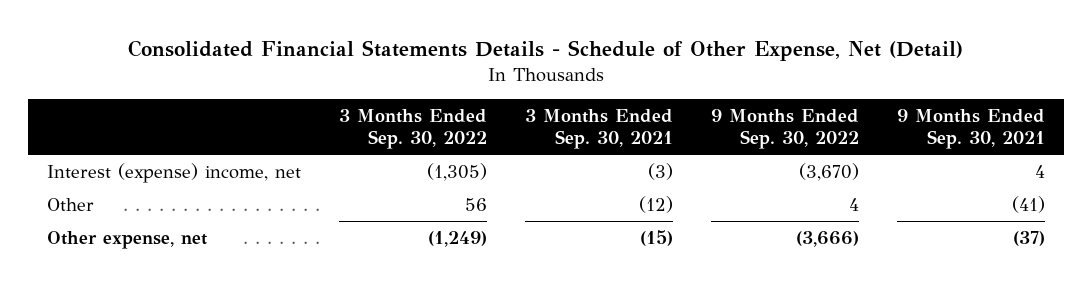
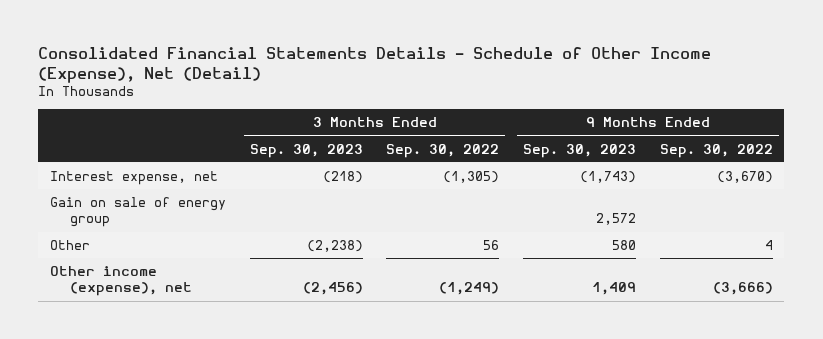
[127,40,963,62] Consolidated Financial Statements Details - Schedule of Other Expense, Net (Detail) -> [38,46,712,83] Consolidated Financial Statements Details - Schedule of Other Income (Expense), Net (Detail)
[524,108,673,150] 3 Months Ended Sep. 30, 2021 -> none
[896,108,1045,150] 9 Months Ended Sep. 30, 2021 -> none
none -> [249,143,363,158] Sep. 30, 2023
none -> [523,143,637,158] Sep. 30, 2023
[46,162,301,183] Interest (expense) income, net -> [50,171,219,186] Interest expense, net
none -> [50,197,227,228] Gain on sale of energy group
[46,230,207,249] Other expense, net -> [50,266,192,297] Other income (expense), net

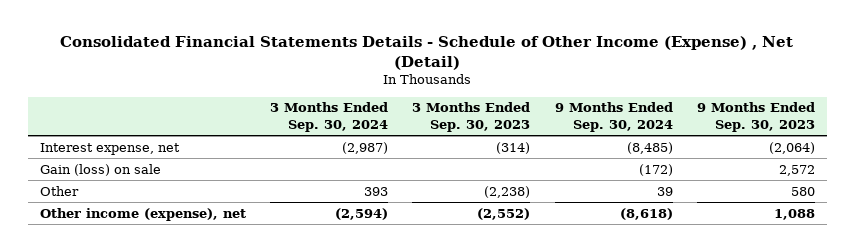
[38,46,712,83] Consolidated Financial Statements Details - Schedule of Other Income (Expense), Net (Detail) -> [60,36,794,71] Consolidated Financial Statements Details - Schedule of Other Income (Expense) , Net (Detail)
[386,143,500,158] Sep. 30, 2022 -> none
[659,143,773,158] Sep. 30, 2022 -> none
none -> [270,102,389,132] 3 Months Ended Sep. 30, 2024
none -> [554,102,673,132] 9 Months Ended Sep. 30, 2024
[322,171,363,184] (218) -> [496,141,531,154] (314)
[580,171,637,184] (1,743) -> [768,141,815,154] (2,064)
[50,197,227,228] Gain on sale of energy group -> [39,163,161,176] Gain (loss) on sale
[302,282,363,296] (2,456) -> [477,207,531,220] (2,552)
[592,282,637,296] 1,409 -> [773,208,815,220] 1,088

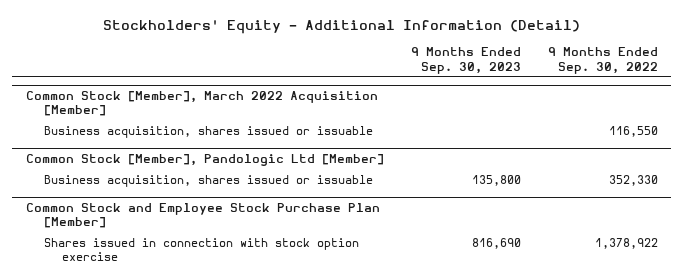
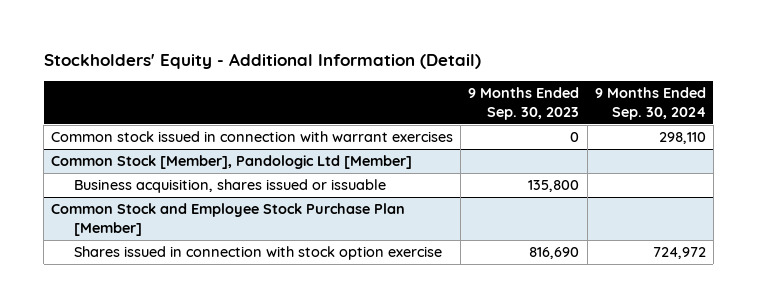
[547,47,658,74] 9 Months Ended Sep. 30, 2022 -> none
none -> [594,87,706,120] 9 Months Ended Sep. 30, 2024
[25,90,378,117] Common Stock [Member], March 2022 Acquisition [Member] -> none
[44,125,374,138] Business acquisition, shares issued or issuable -> none
none -> [51,131,454,143] Common stock issued in connection with warrant exercises

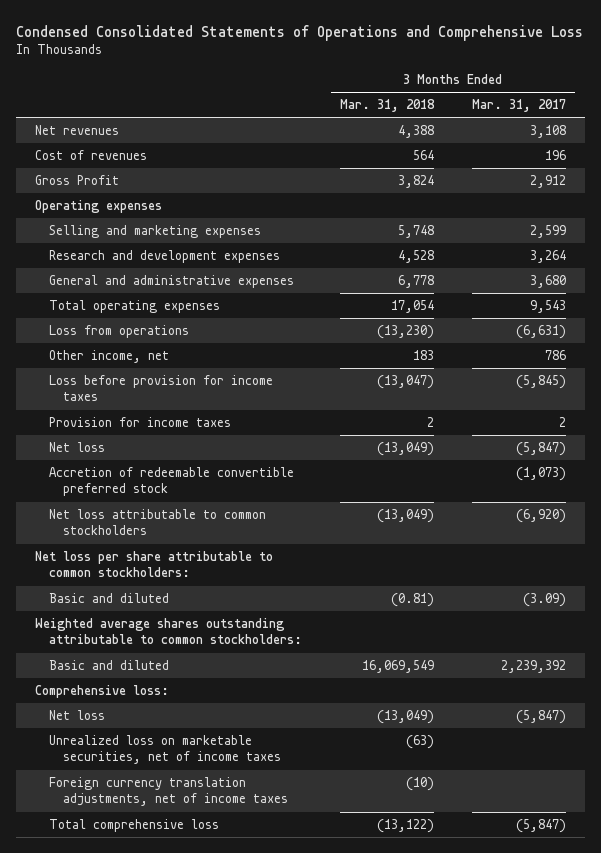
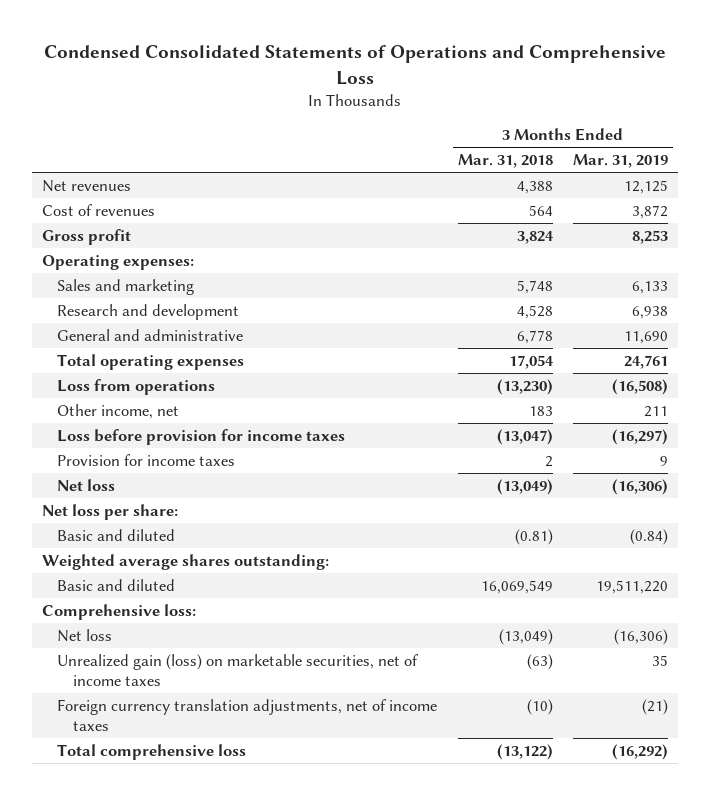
[471,99,566,113] Mar. 31, 2017 -> none
none -> [572,154,668,169] Mar. 31, 2019
[35,175,120,186] Gross Profit -> [42,228,132,245] Gross profit
[35,200,163,214] Operating expenses -> [42,254,195,270] Operating expenses:
[49,225,262,239] Selling and marketing expenses -> [57,278,195,295] Sales and marketing
[49,250,281,264] Research and development expenses -> [57,303,240,320] Research and development
[49,275,295,289] General and administrative expenses -> [57,328,244,341] General and administrative
[49,467,295,497] Accretion of redeemable convertible preferred stock -> none
[49,509,267,536] Net loss attributable to common stockholders -> none
[35,551,274,578] Net loss per share attributable to common stockholders: -> [42,503,179,520] Net loss per share:
[35,618,303,645] Weighted average shares outstanding attributable to common stockholders: -> [42,553,330,570] Weighted average shares outstanding:
[49,735,281,765] Unrealized loss on marketable securities, net of income taxes -> [57,653,419,686] Unrealized gain (loss) on marketable securities, net of income taxes

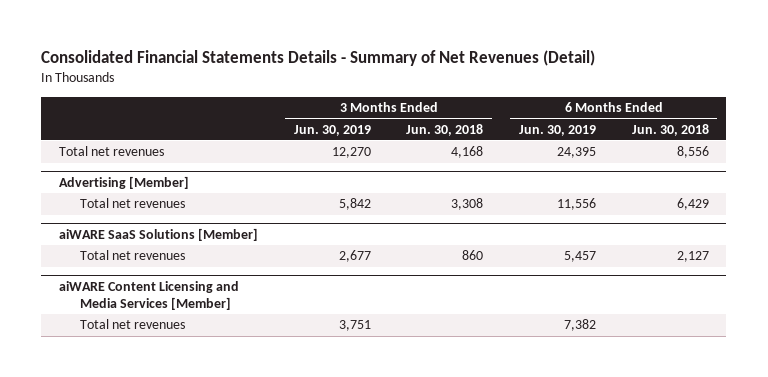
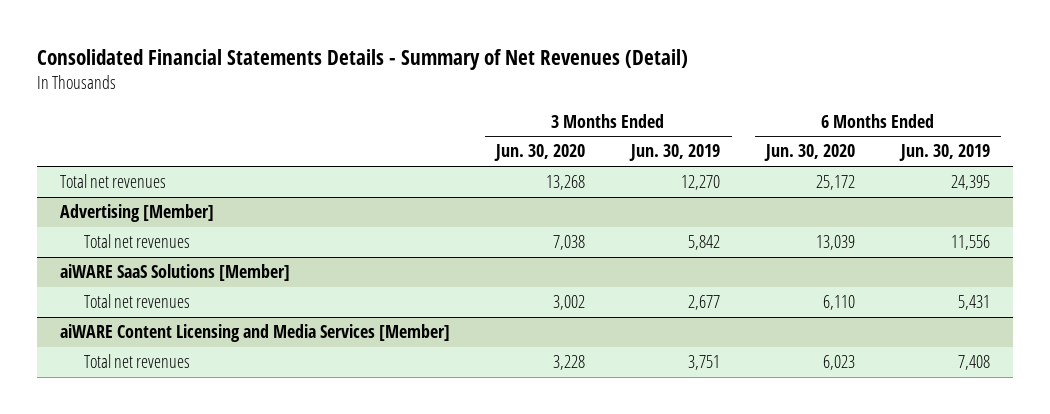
[406,123,484,136] Jun. 30, 2018 -> none
[631,123,709,136] Jun. 30, 2018 -> none
none -> [494,144,586,162] Jun. 30, 2020
none -> [764,144,856,162] Jun. 30, 2020
[563,251,596,263] 5,457 -> [957,295,990,311] 5,431
[563,319,596,332] 7,382 -> [957,355,990,371] 7,408

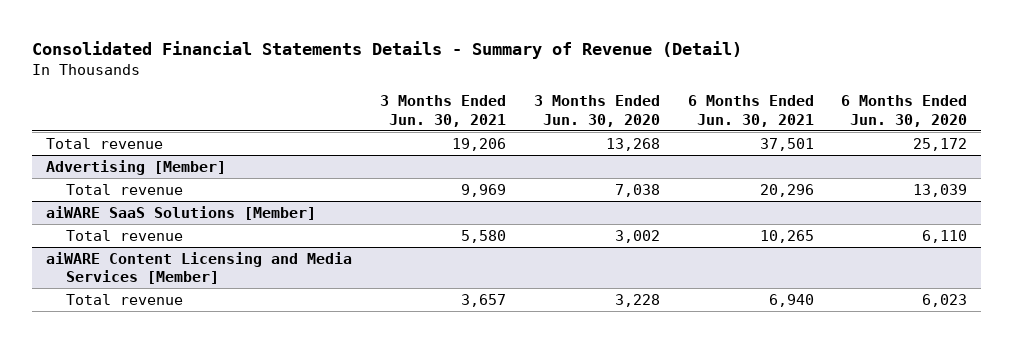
[37,48,689,70] Consolidated Financial Statements Details - Summary of Net Revenues (Detail) -> [32,40,743,59] Consolidated Financial Statements Details - Summary of Revenue (Detail)
[629,144,721,162] Jun. 30, 2019 -> none
[898,144,990,162] Jun. 30, 2019 -> none
none -> [379,95,506,127] 3 Months Ended Jun. 30, 2021
none -> [687,95,814,127] 6 Months Ended Jun. 30, 2021
[60,174,167,189] Total net revenues -> [46,137,164,149] Total revenue
[84,234,191,249] Total net revenues -> [65,183,183,195] Total revenue
[84,294,191,309] Total net revenues -> [65,229,183,241] Total revenue
[84,354,191,369] Total net revenues -> [65,293,183,305] Total revenue

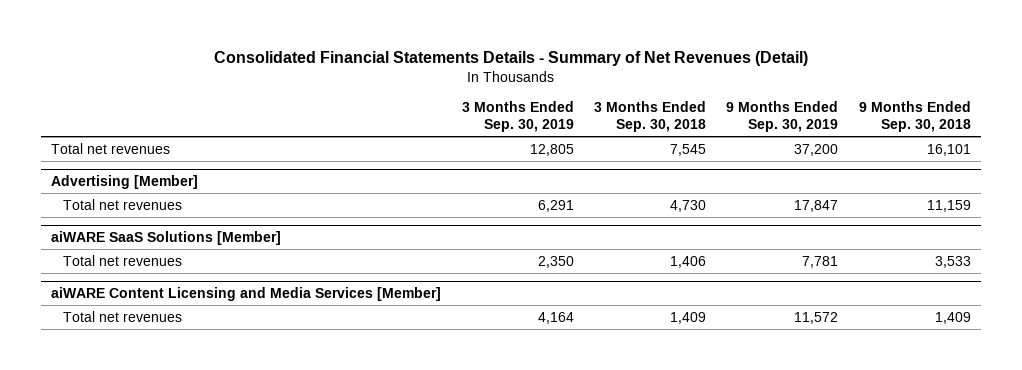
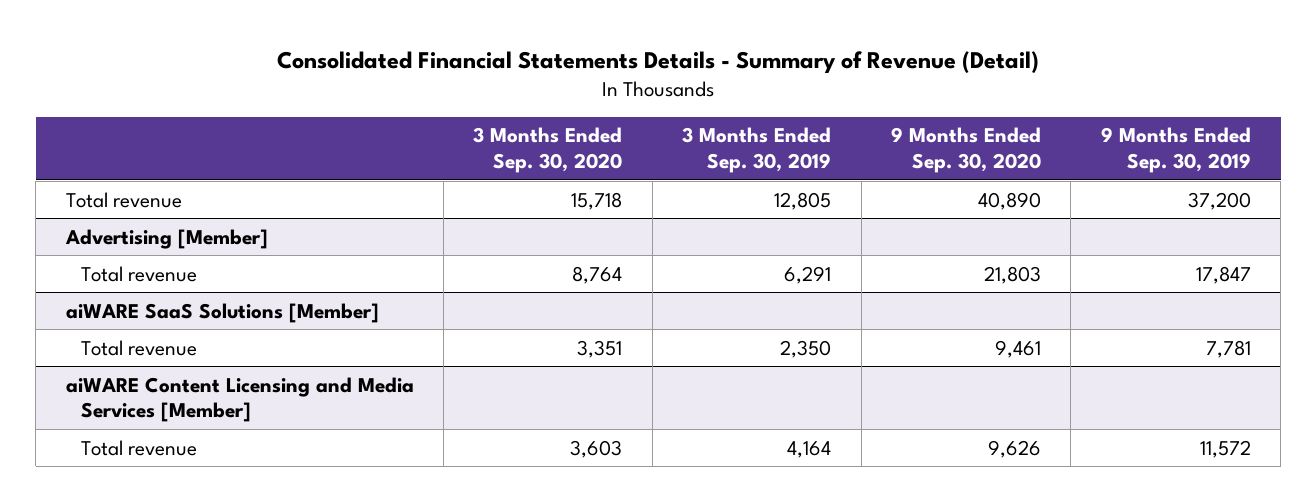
[213,50,808,66] Consolidated Financial Statements Details - Summary of Net Revenues (Detail) -> [277,51,1040,74] Consolidated Financial Statements Details - Summary of Revenue (Detail)
[593,101,706,133] 3 Months Ended Sep. 30, 2018 -> none
[858,101,971,133] 9 Months Ended Sep. 30, 2018 -> none
none -> [473,127,623,173] 3 Months Ended Sep. 30, 2020
none -> [891,127,1042,173] 9 Months Ended Sep. 30, 2020
[51,142,171,154] Total net revenues -> [65,191,182,208] Total revenue
[63,198,183,210] Total net revenues -> [81,265,198,282] Total revenue
[63,254,183,266] Total net revenues -> [81,339,198,356] Total revenue
[63,310,183,322] Total net revenues -> [81,439,198,456] Total revenue

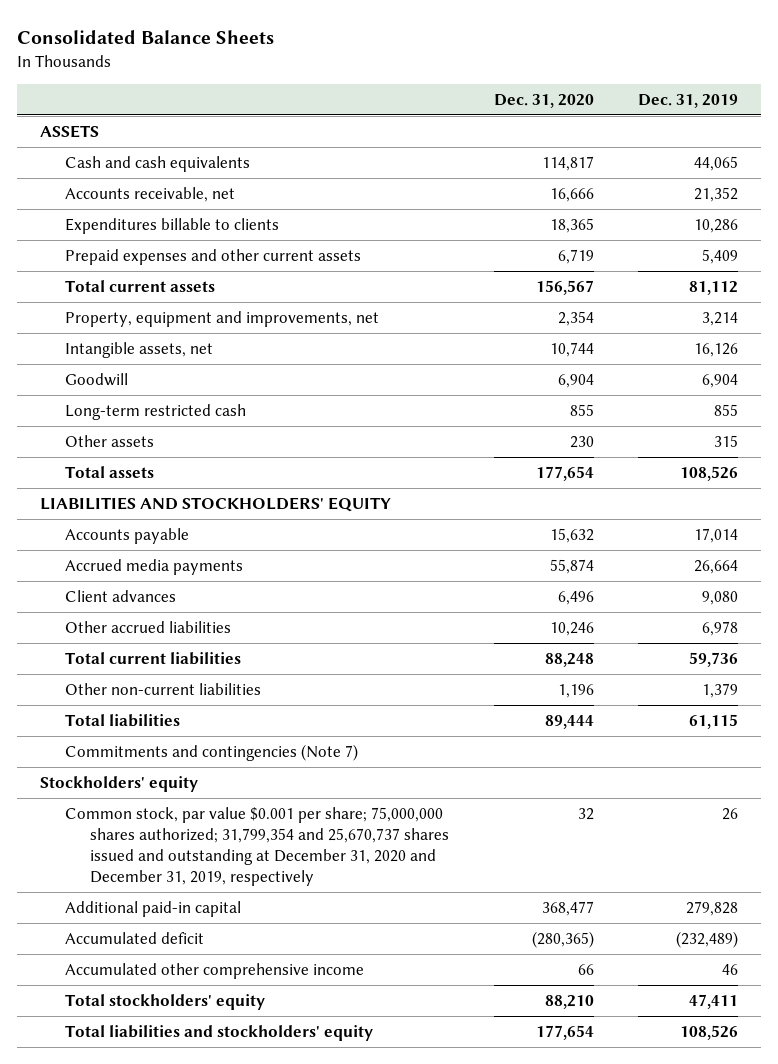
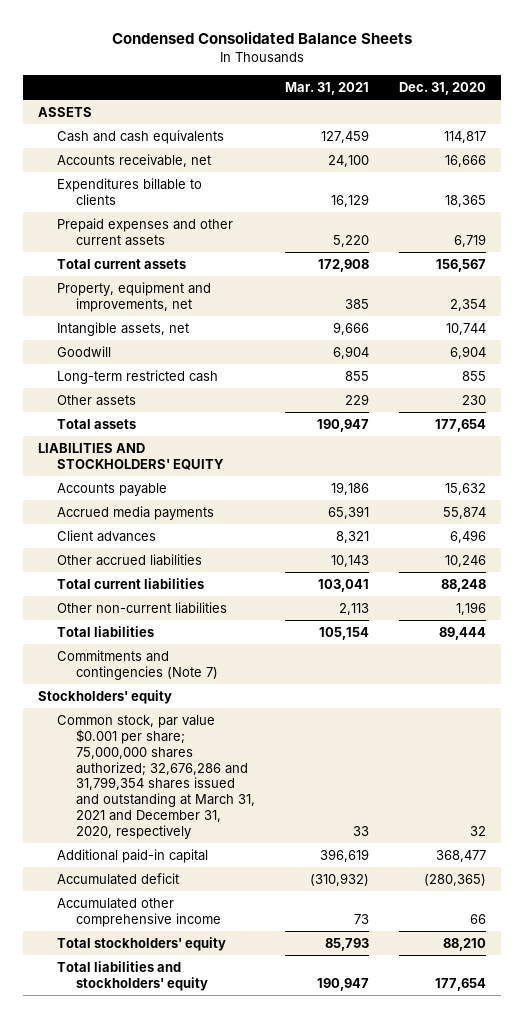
[17,29,275,44] Consolidated Balance Sheets -> [112,30,413,44] Condensed Consolidated Balance Sheets
[638,93,739,108] Dec. 31, 2019 -> none
none -> [285,82,370,96] Mar. 31, 2021
[64,807,449,887] Common stock, par value $0.001 per share; 75,000,000 shares authorized; 31,799,354 and 25,670,737 shares issued and outstanding at December 31, 2020 and December 31, 2019, respectively -> [57,714,256,840] Common stock, par value $0.001 per share; 75,000,000 shares authorized; 32,676,286 and 31,799,354 shares issued and outstanding at March 31, 2021 and December 31, 2020, respectively

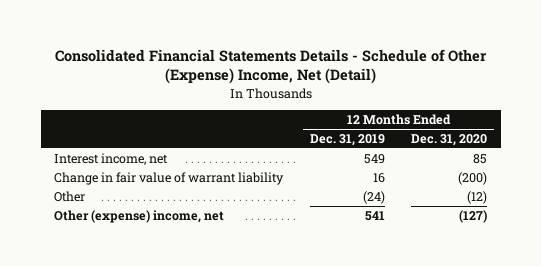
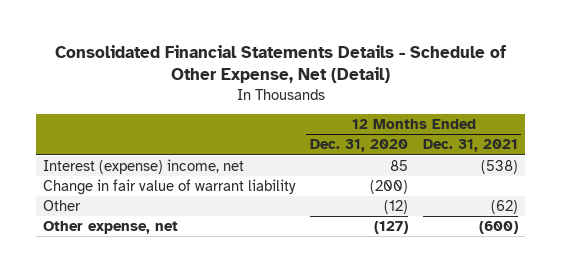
[54,48,487,85] Consolidated Financial Statements Details - Schedule of Other (Expense) Income, Net (Detail) -> [54,45,506,84] Consolidated Financial Statements Details - Schedule of Other Expense, Net (Detail)
[309,134,385,147] Dec. 31, 2019 -> none
none -> [422,139,518,153] Dec. 31, 2021
[54,152,169,165] Interest income, net -> [43,159,245,175] Interest (expense) income, net
[54,209,225,223] Other (expense) income, net -> [43,221,179,235] Other expense, net

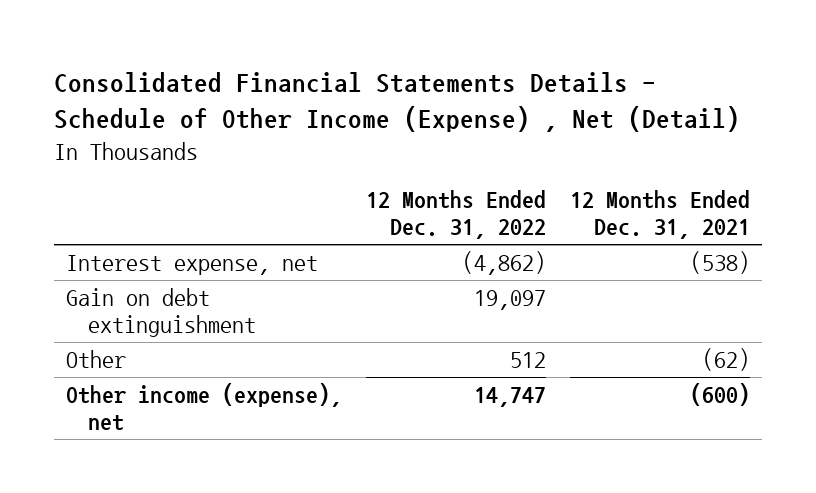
[54,45,506,84] Consolidated Financial Statements Details - Schedule of Other Expense, Net (Detail) -> [54,71,741,133] Consolidated Financial Statements Details - Schedule of Other Income (Expense) , Net (Detail)
[310,139,409,153] Dec. 31, 2020 -> none
none -> [366,190,547,240] 12 Months Ended Dec. 31, 2022
[43,179,297,196] Change in fair value of warrant liability -> none
[43,159,245,175] Interest (expense) income, net -> [66,255,319,276] Interest expense, net
none -> [66,288,257,338] Gain on debt extinguishment
[43,221,179,235] Other expense, net -> [66,383,343,432] Other income (expense), net

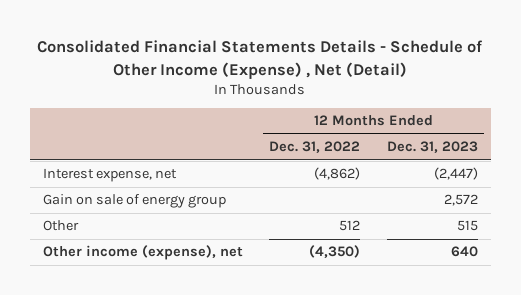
[569,190,750,240] 12 Months Ended Dec. 31, 2021 -> none
none -> [386,141,478,154] Dec. 31, 2023
[66,288,257,338] Gain on debt extinguishment -> none
none -> [43,194,227,209] Gain on sale of energy group
[474,387,547,408] 14,747 -> [309,245,361,259] (4,350)

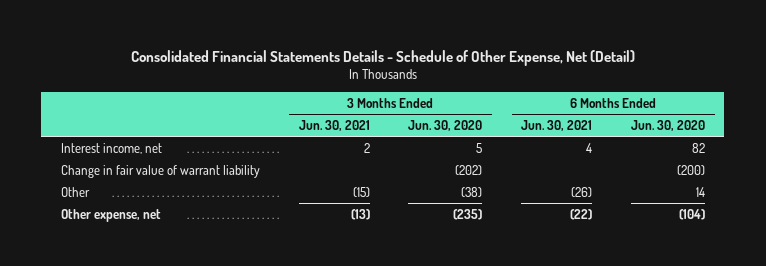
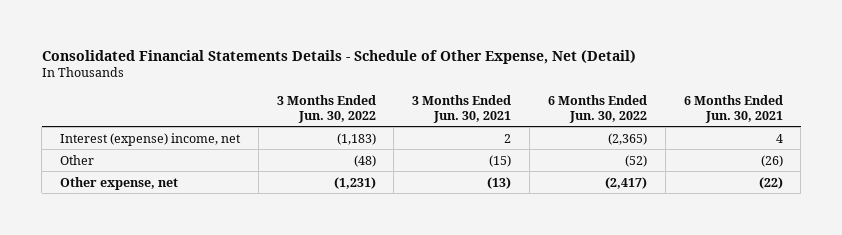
[408,120,483,132] Jun. 30, 2020 -> none
[631,120,706,132] Jun. 30, 2020 -> none
none -> [276,95,376,123] 3 Months Ended Jun. 30, 2022
none -> [547,95,647,123] 6 Months Ended Jun. 30, 2022
[60,164,260,178] Change in fair value of warrant liability -> none
[60,142,162,154] Interest income, net -> [59,132,241,146] Interest (expense) income, net

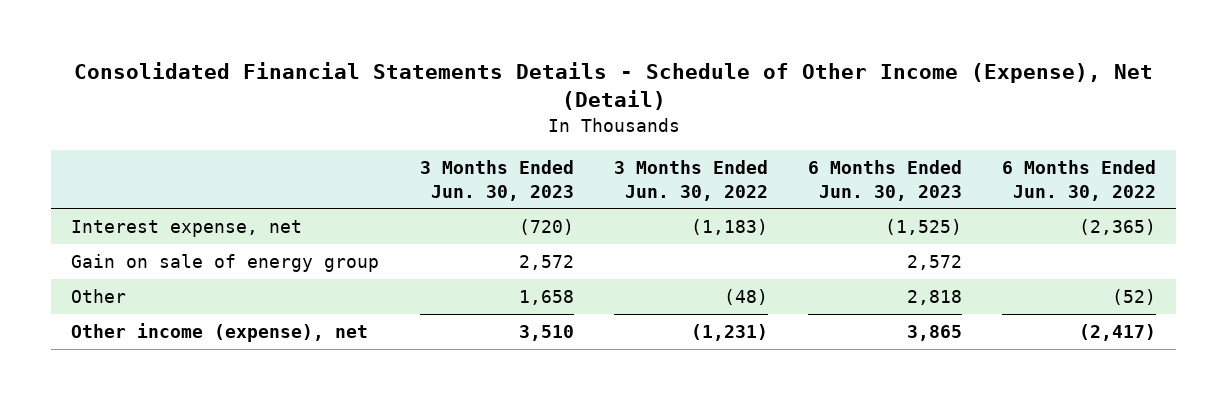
[41,49,636,64] Consolidated Financial Statements Details - Schedule of Other Expense, Net (Detail) -> [73,62,1153,111] Consolidated Financial Statements Details - Schedule of Other Income (Expense), Net (Detail)
[412,95,512,123] 3 Months Ended Jun. 30, 2021 -> none
[683,95,783,123] 6 Months Ended Jun. 30, 2021 -> none
none -> [419,160,574,201] 3 Months Ended Jun. 30, 2023
none -> [807,160,962,201] 6 Months Ended Jun. 30, 2023
[59,132,241,146] Interest (expense) income, net -> [71,220,303,238] Interest expense, net
none -> [71,254,380,273] Gain on sale of energy group
[59,176,178,190] Other expense, net -> [71,323,369,343] Other income (expense), net

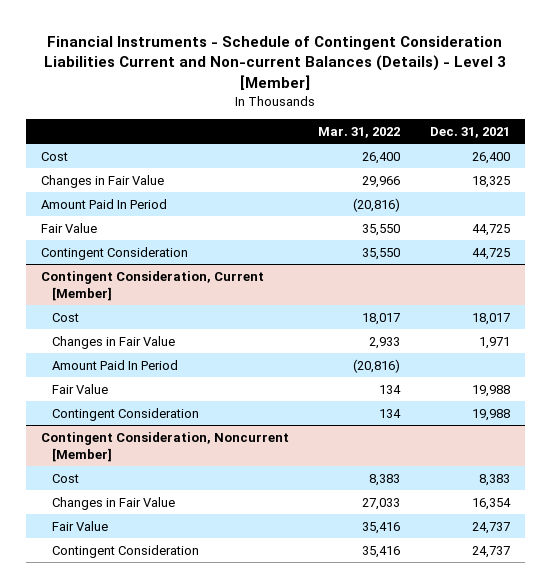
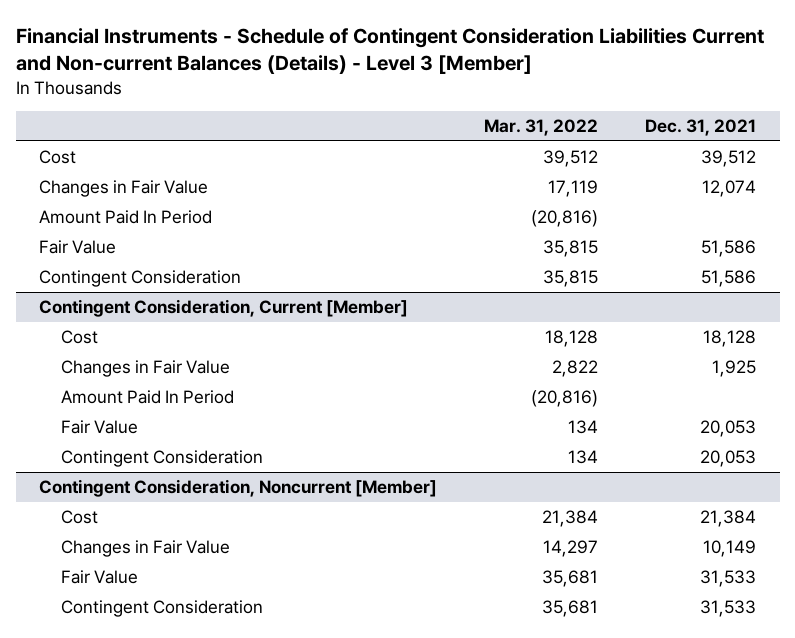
[362,151,401,164] 26,400 -> [543,150,599,168] 39,512
[472,151,511,164] 26,400 -> [701,150,757,168] 39,512
[362,175,401,188] 29,966 -> [548,180,599,198] 17,119
[472,175,511,188] 18,325 -> [702,180,757,198] 12,074
[362,223,401,236] 35,550 -> [543,240,599,258] 35,815
[472,223,511,236] 44,725 -> [701,240,757,258] 51,586
[362,247,401,260] 35,550 -> [543,270,599,288] 35,815
[472,247,511,260] 44,725 -> [701,270,757,288] 51,586
[362,312,401,325] 18,017 -> [545,330,599,348] 18,128
[472,312,511,325] 18,017 -> [703,330,757,348] 18,128
[369,336,401,349] 2,933 -> [552,360,599,378] 2,822
[479,336,511,349] 1,971 -> [712,360,757,378] 1,925
[472,384,511,397] 19,988 -> [700,420,757,438] 20,053
[472,408,511,421] 19,988 -> [700,450,757,468] 20,053
[369,473,401,486] 8,383 -> [542,510,599,528] 21,384
[479,473,511,486] 8,383 -> [700,510,757,528] 21,384
[362,497,401,510] 27,033 -> [543,540,599,558] 14,297
[472,497,512,510] 16,354 -> [703,540,757,558] 10,149
[362,521,401,534] 35,416 -> [542,570,599,588] 35,681
[472,521,511,534] 24,737 -> [700,570,757,588] 31,533
[362,545,401,558] 35,416 -> [542,600,599,618] 35,681
[472,545,511,558] 24,737 -> [700,600,757,618] 31,533

